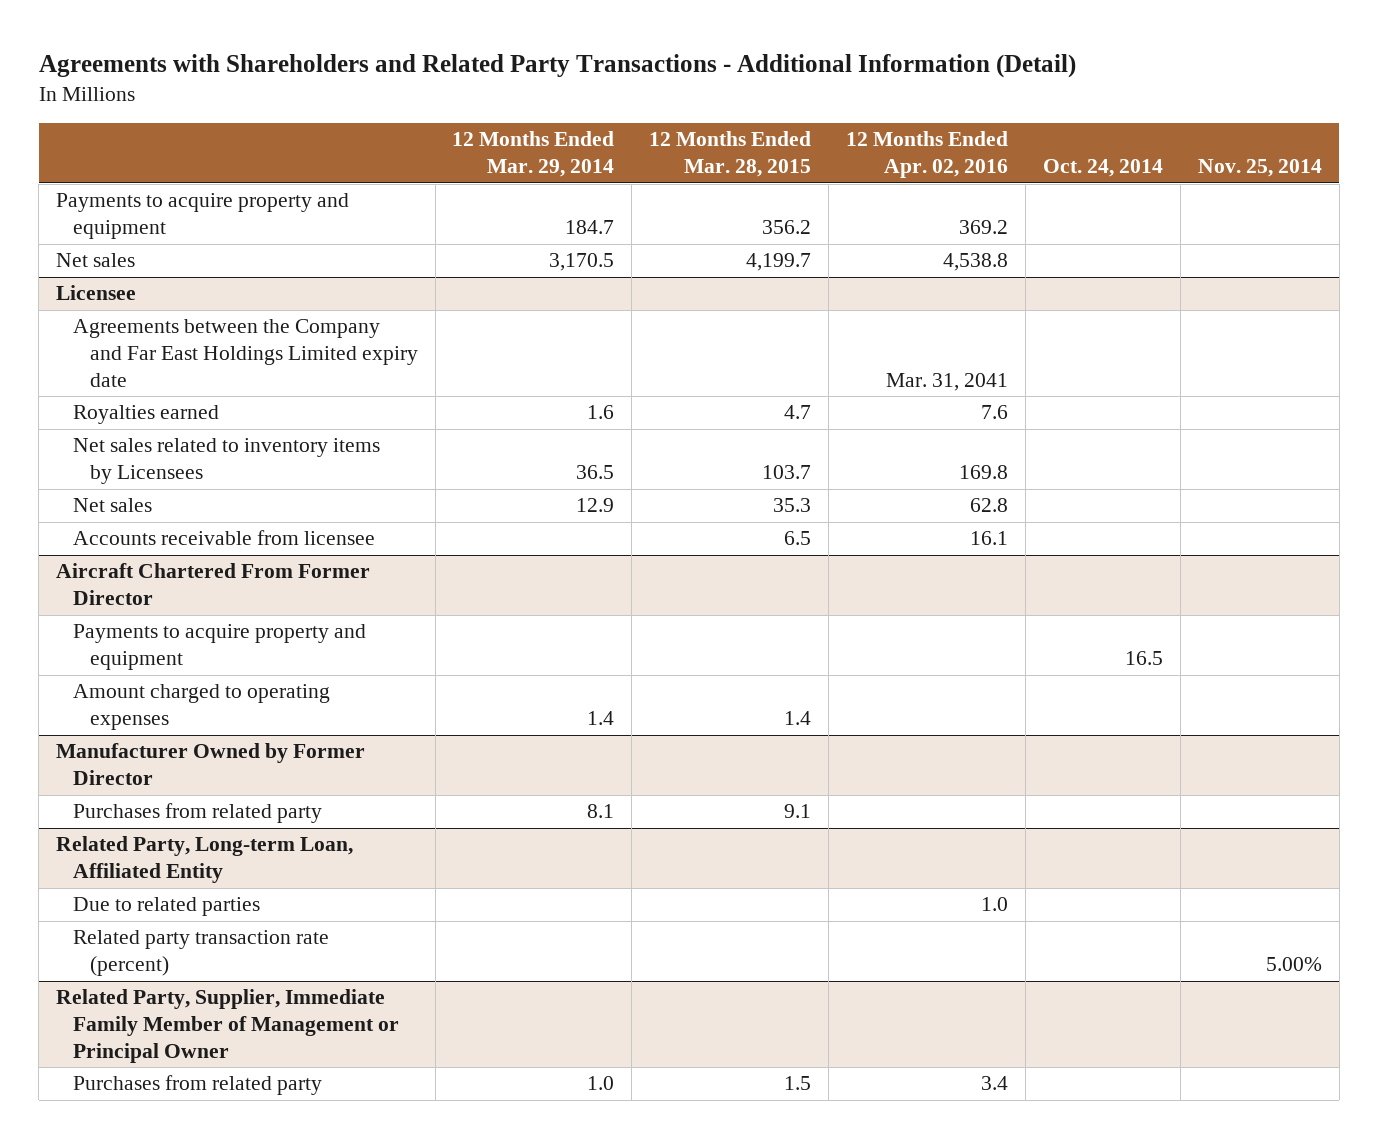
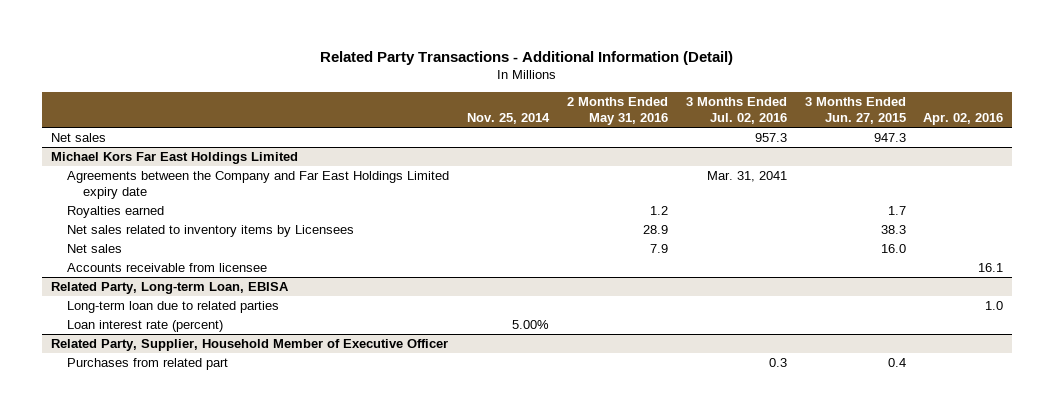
[38,54,1076,79] Agreements with Shareholders and Related Party Transactions - Additional Information (Detail) -> [320,51,734,66] Related Party Transactions - Additional Information (Detail)
[452,131,615,178] 12 Months Ended Mar. 29, 2014 -> none
[649,131,812,178] 12 Months Ended Mar. 28, 2015 -> none
[846,131,1009,179] 12 Months Ended Apr. 02, 2016 -> none
[1042,159,1163,178] Oct. 24, 2014 -> none
none -> [566,97,668,125] 2 Months Ended May 31, 2016
none -> [685,97,787,124] 3 Months Ended Jul. 02, 2016
none -> [804,97,906,124] 3 Months Ended Jun. 27, 2015
none -> [923,112,1004,125] Apr. 02, 2016
[56,193,350,240] Payments to acquire property and equipment -> none
[56,285,137,301] Licensee -> none
[72,319,418,388] Agreements between the Company and Far East Holdings Limited expiry date -> none
[72,405,219,425] Royalties earned -> none
[72,438,380,485] Net sales related to inventory items by Licensees -> none
[72,498,152,513] Net sales -> none
[72,530,375,546] Accounts receivable from licensee -> none
[56,563,371,606] Aircraft Chartered From Former Director -> none
[72,624,366,671] Payments to acquire property and equipment -> none
[72,684,330,731] Amount charged to operating expenses -> none
[56,743,366,786] Manufacturer Owned by Former Director -> none
[72,803,322,824] Purchases from related party -> none
[56,989,399,1064] Related Party, Supplier, Immediate Family Member of Management or Principal Owner -> none
[72,1075,322,1096] Purchases from related party -> none
none -> [50,152,298,165] Michael Kors Far East Holdings Limited
none -> [66,171,449,199] Agreements between the Company and Far East Holdings Limited expiry date
none -> [66,206,164,219] Royalties earned
none -> [66,225,354,238] Net sales related to inventory items by Licensees
none -> [66,244,122,254] Net sales
none -> [66,263,267,273] Accounts receivable from licensee
[56,836,354,884] Related Party, Long-term Loan, Affiliated Entity -> [50,282,289,295] Related Party, Long-term Loan, EBISA
[72,897,260,917] Due to related parties -> [66,301,279,314] Long-term loan due to related parties
[72,930,329,977] Related party transaction rate (percent) -> [66,320,223,333] Loan interest rate (percent)
none -> [50,339,448,352] Related Party, Supplier, Household Member of Executive Officer
none -> [66,358,228,371] Purchases from related part

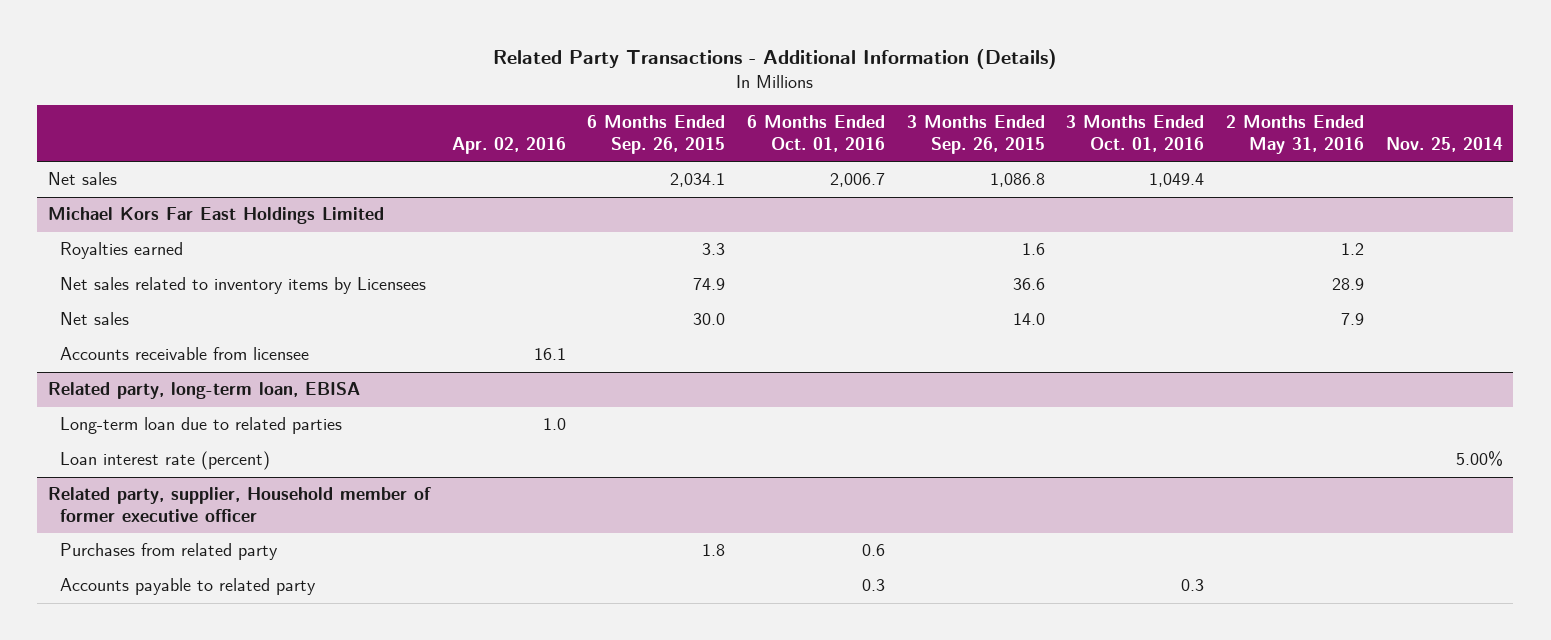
[320,51,734,66] Related Party Transactions - Additional Information (Detail) -> [493,49,1058,70] Related Party Transactions - Additional Information (Details)
[685,97,787,124] 3 Months Ended Jul. 02, 2016 -> none
[804,97,906,124] 3 Months Ended Jun. 27, 2015 -> none
none -> [587,115,726,155] 6 Months Ended Sep. 26, 2015
none -> [746,115,885,153] 6 Months Ended Oct. 01, 2016
none -> [906,115,1045,155] 3 Months Ended Sep. 26, 2015
none -> [1066,115,1205,153] 3 Months Ended Oct. 01, 2016
[66,171,449,199] Agreements between the Company and Far East Holdings Limited expiry date -> none
[50,282,289,295] Related Party, Long-term Loan, EBISA -> [47,382,360,400] Related party, long-term loan, EBISA
[50,339,448,352] Related Party, Supplier, Household Member of Executive Officer -> [47,487,431,523] Related party, supplier, Household member of former executive officer
[66,358,228,371] Purchases from related part -> [60,543,279,561] Purchases from related party
none -> [60,578,317,596] Accounts payable to related party

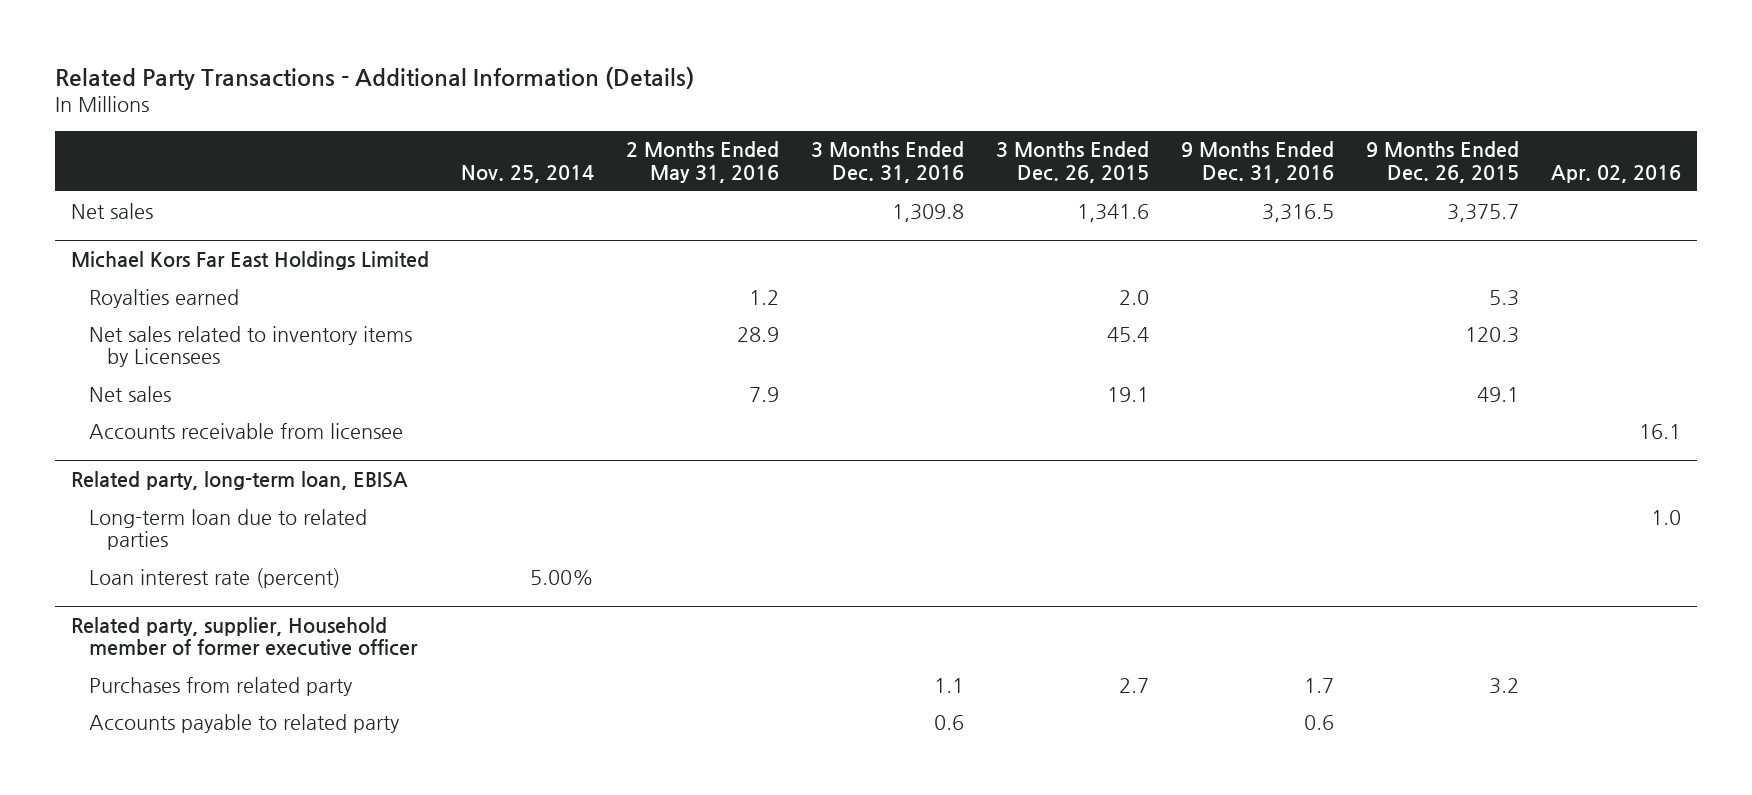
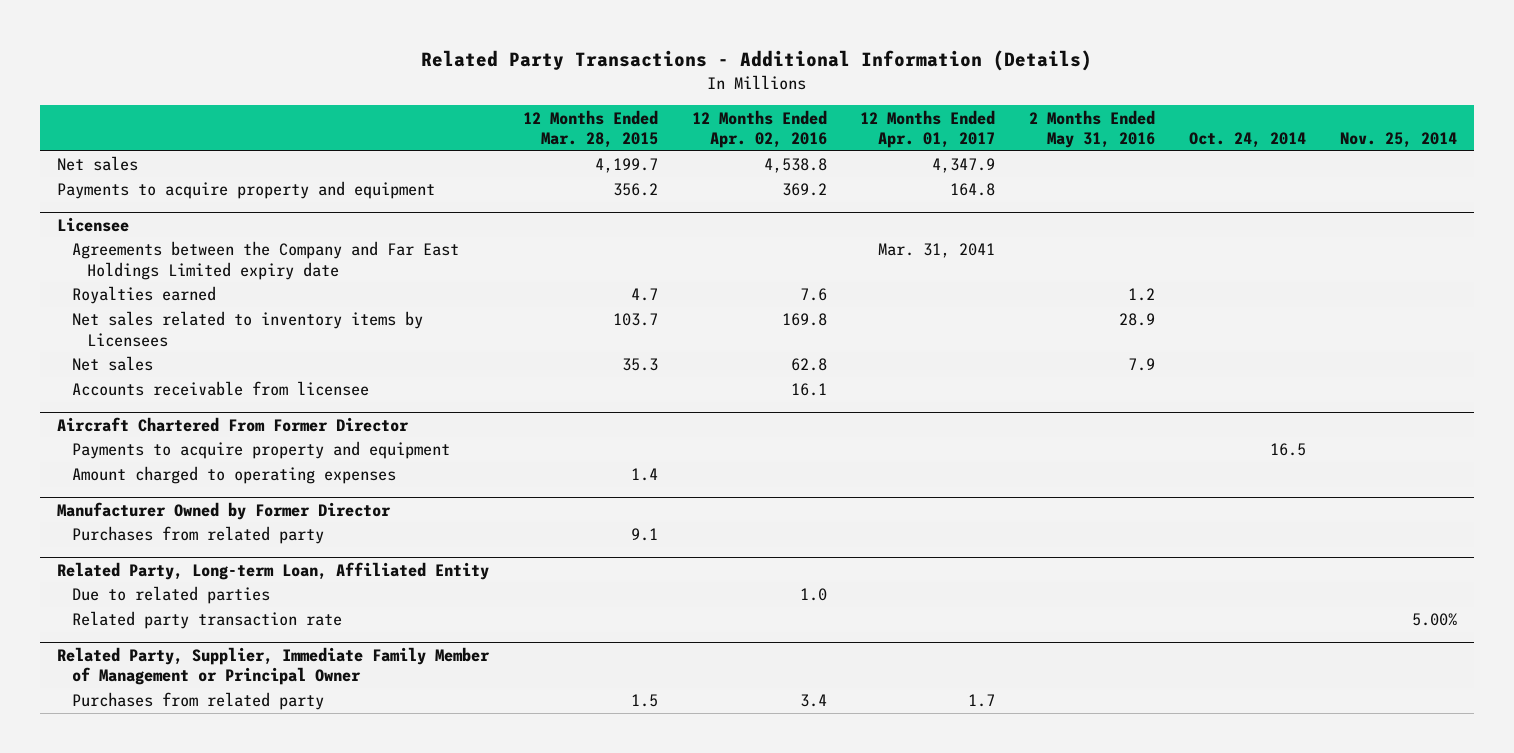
[810,141,964,183] 3 Months Ended Dec. 31, 2016 -> none
[995,141,1149,183] 3 Months Ended Dec. 26, 2015 -> none
[1180,141,1334,183] 9 Months Ended Dec. 31, 2016 -> none
[1366,141,1520,183] 9 Months Ended Dec. 26, 2015 -> none
[1551,164,1682,183] Apr. 02, 2016 -> none
none -> [522,109,658,149] 12 Months Ended Mar. 28, 2015
none -> [691,109,827,149] 12 Months Ended Apr. 02, 2016
none -> [860,109,996,149] 12 Months Ended Apr. 01, 2017
none -> [1189,132,1307,149] Oct. 24, 2014
none -> [56,181,435,200] Payments to acquire property and equipment
[70,250,429,270] Michael Kors Far East Holdings Limited -> [56,216,129,232] Licensee
none -> [71,241,459,280] Agreements between the Company and Far East Holdings Limited expiry date
[70,616,418,657] Related party, supplier, Household member of former executive officer -> none
[88,676,353,696] Purchases from related party -> none
[88,713,400,733] Accounts payable to related party -> none
none -> [56,416,409,432] Aircraft Chartered From Former Director
none -> [71,441,450,460] Payments to acquire property and equipment
none -> [71,466,396,485] Amount charged to operating expenses
none -> [56,501,391,520] Manufacturer Owned by Former Director
none -> [71,526,324,545] Purchases from related party
[70,470,408,490] Related party, long-term loan, EBISA -> [56,561,489,580] Related Party, Long-term Loan, Affiliated Entity
[88,508,367,551] Long-term loan due to related parties -> [71,586,270,605] Due to related parties
[88,567,340,588] Loan interest rate (percent) -> [71,611,342,630] Related party transaction rate
none -> [56,646,490,686] Related Party, Supplier, Immediate Family Member of Management or Principal Owner
none -> [71,692,324,711] Purchases from related party

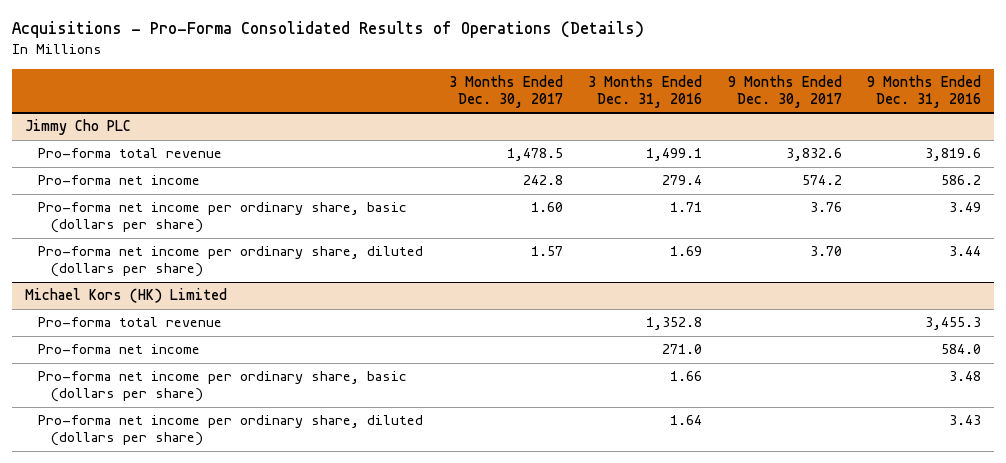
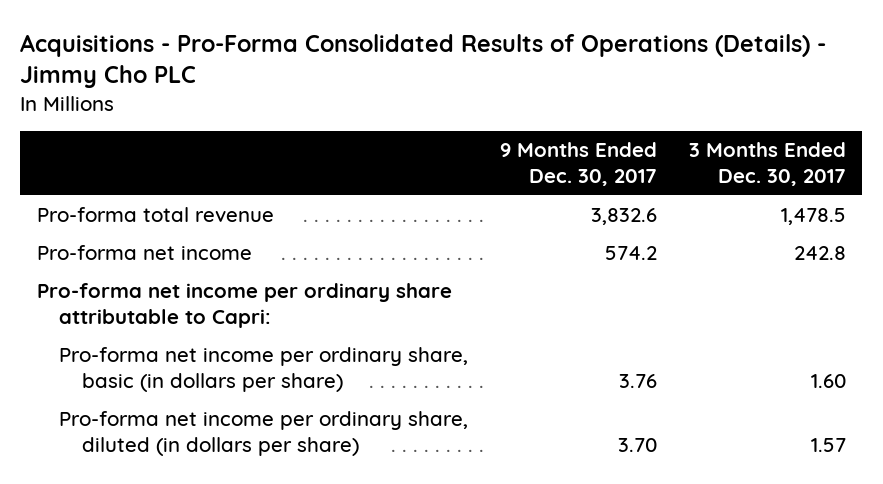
[11,21,644,39] Acquisitions - Pro-Forma Consolidated Results of Operations (Details) -> [20,33,827,89] Acquisitions - Pro-Forma Consolidated Results of Operations (Details) - Jimmy Cho PLC
[588,74,703,108] 3 Months Ended Dec. 31, 2016 -> none
[867,74,982,108] 9 Months Ended Dec. 31, 2016 -> none
[24,119,131,136] Jimmy Cho PLC -> none
[24,288,227,304] Michael Kors (HK) Limited -> none
[37,317,222,328] Pro-forma total revenue -> none
[37,344,200,355] Pro-forma net income -> none
[37,371,407,403] Pro-forma net income per ordinary share, basic (dollars per share) -> none
[37,415,423,447] Pro-forma net income per ordinary share, diluted (dollars per share) -> none
none -> [36,283,452,328] Pro-forma net income per ordinary share attributable to Capri:
[37,202,407,234] Pro-forma net income per ordinary share, basic (dollars per share) -> [59,347,469,392] Pro-forma net income per ordinary share, basic (in dollars per share)
[37,246,423,278] Pro-forma net income per ordinary share, diluted (dollars per share) -> [59,411,469,456] Pro-forma net income per ordinary share, diluted (in dollars per share)

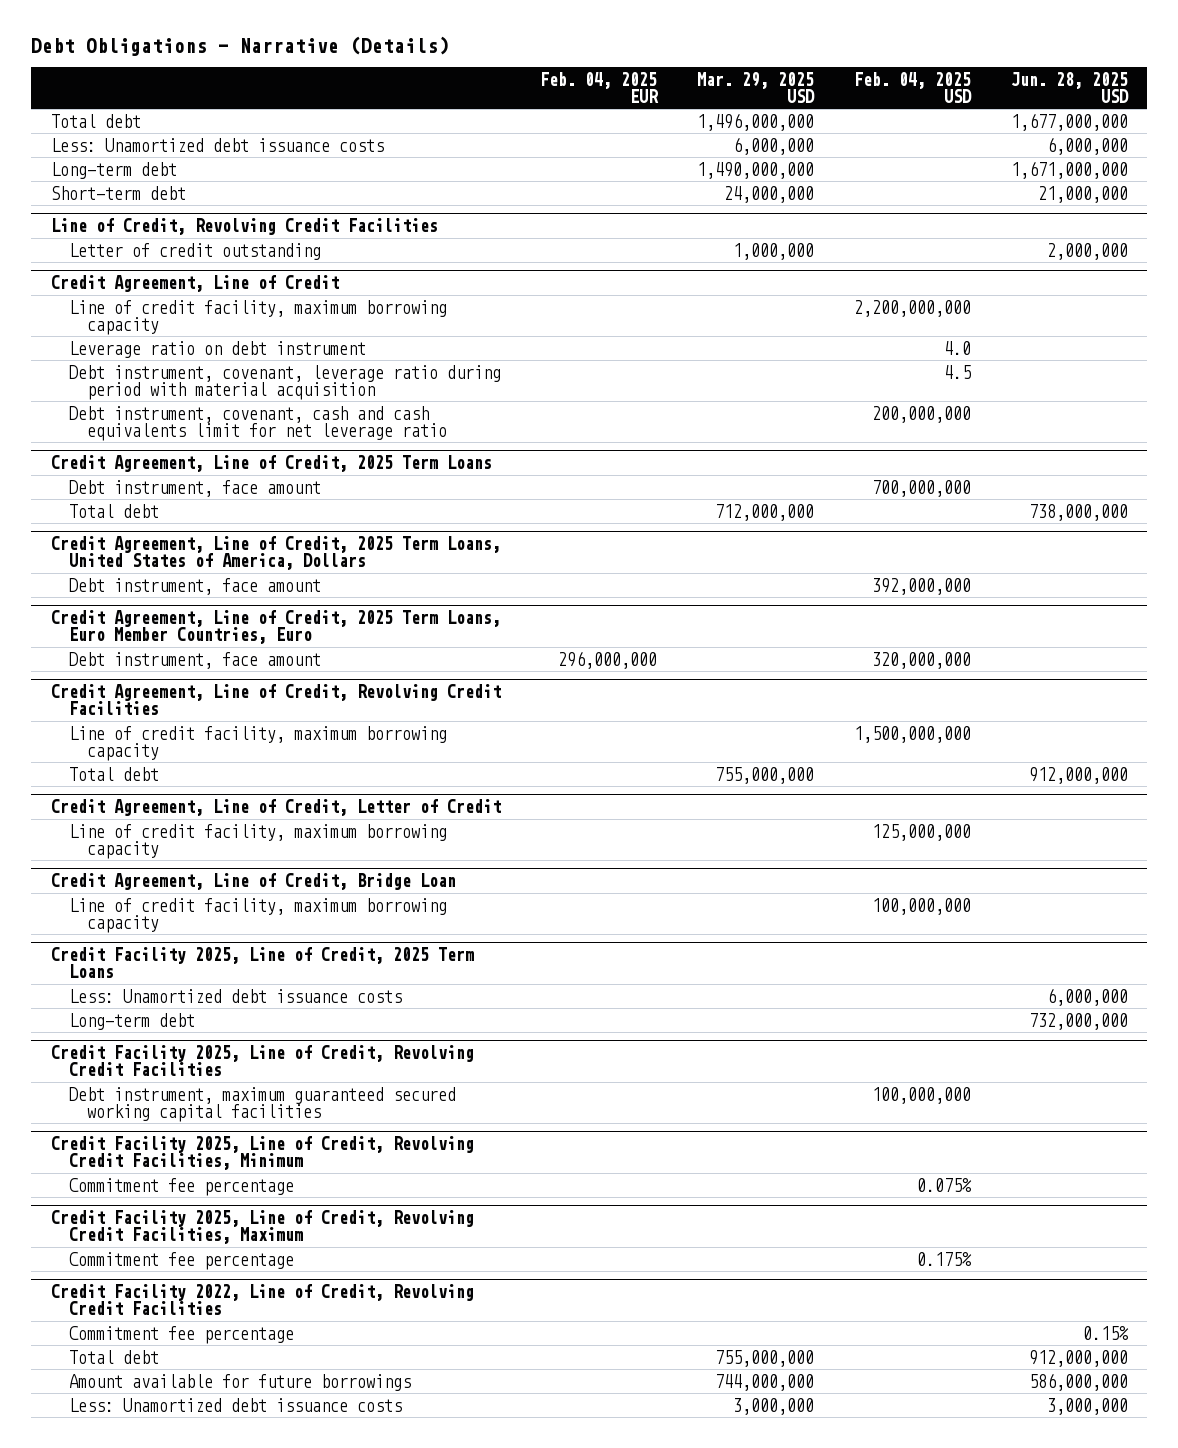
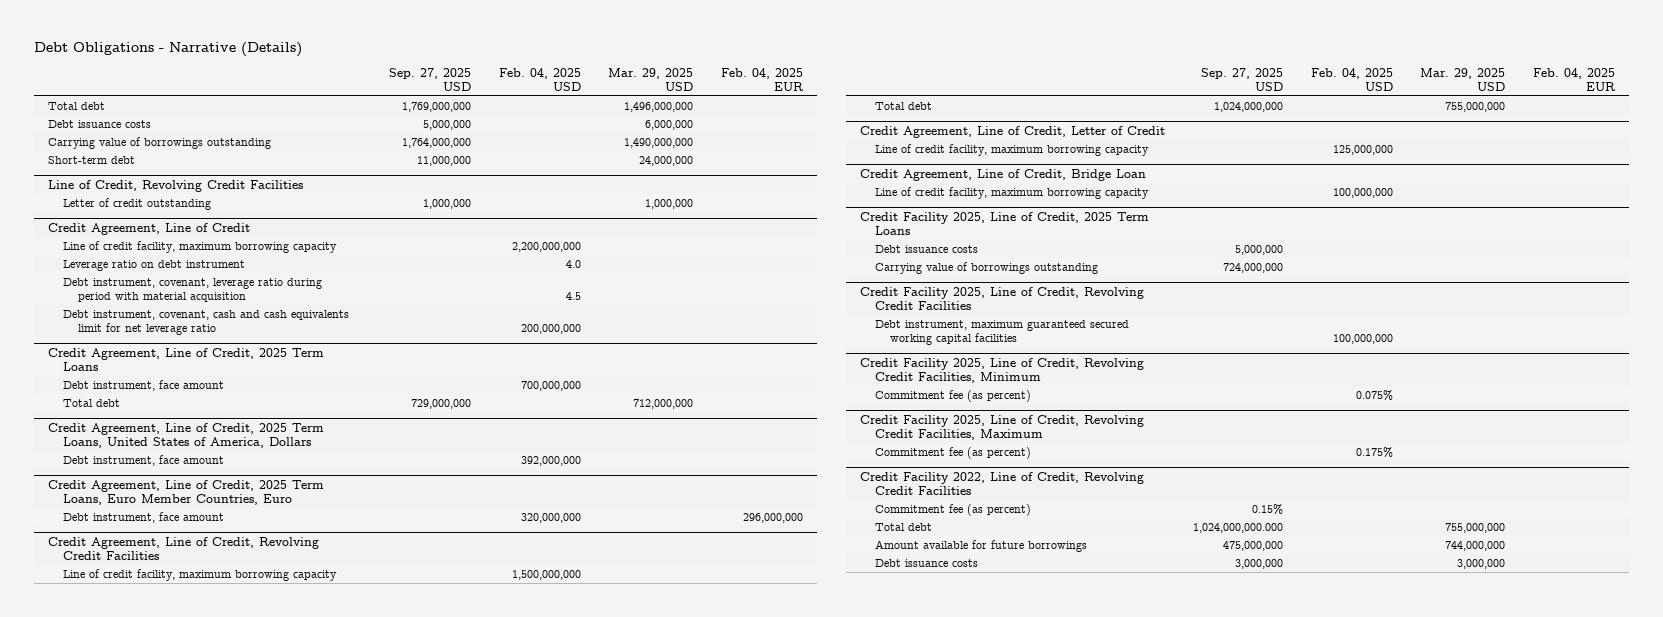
[1010,71,1129,103] Jun. 28, 2025 USD -> none
none -> [388,67,471,91] Sep. 27, 2025 USD
[50,137,384,152] Less: Unamortized debt issuance costs -> [47,119,151,128] Debt issuance costs
[50,161,177,179] Long-term debt -> [47,136,271,149] Carrying value of borrowings outstanding
[68,988,402,1003] Less: Unamortized debt issuance costs -> [875,244,979,253] Debt issuance costs
[68,1012,195,1030] Long-term debt -> [875,261,1099,274] Carrying value of borrowings outstanding
[68,1177,294,1196] Commitment fee percentage -> [875,389,1032,402] Commitment fee (as percent)
[68,1251,294,1270] Commitment fee percentage -> [875,446,1032,459] Commitment fee (as percent)
[68,1325,294,1344] Commitment fee percentage -> [875,503,1032,516] Commitment fee (as percent)
[68,1397,402,1412] Less: Unamortized debt issuance costs -> [875,558,979,567] Debt issuance costs

